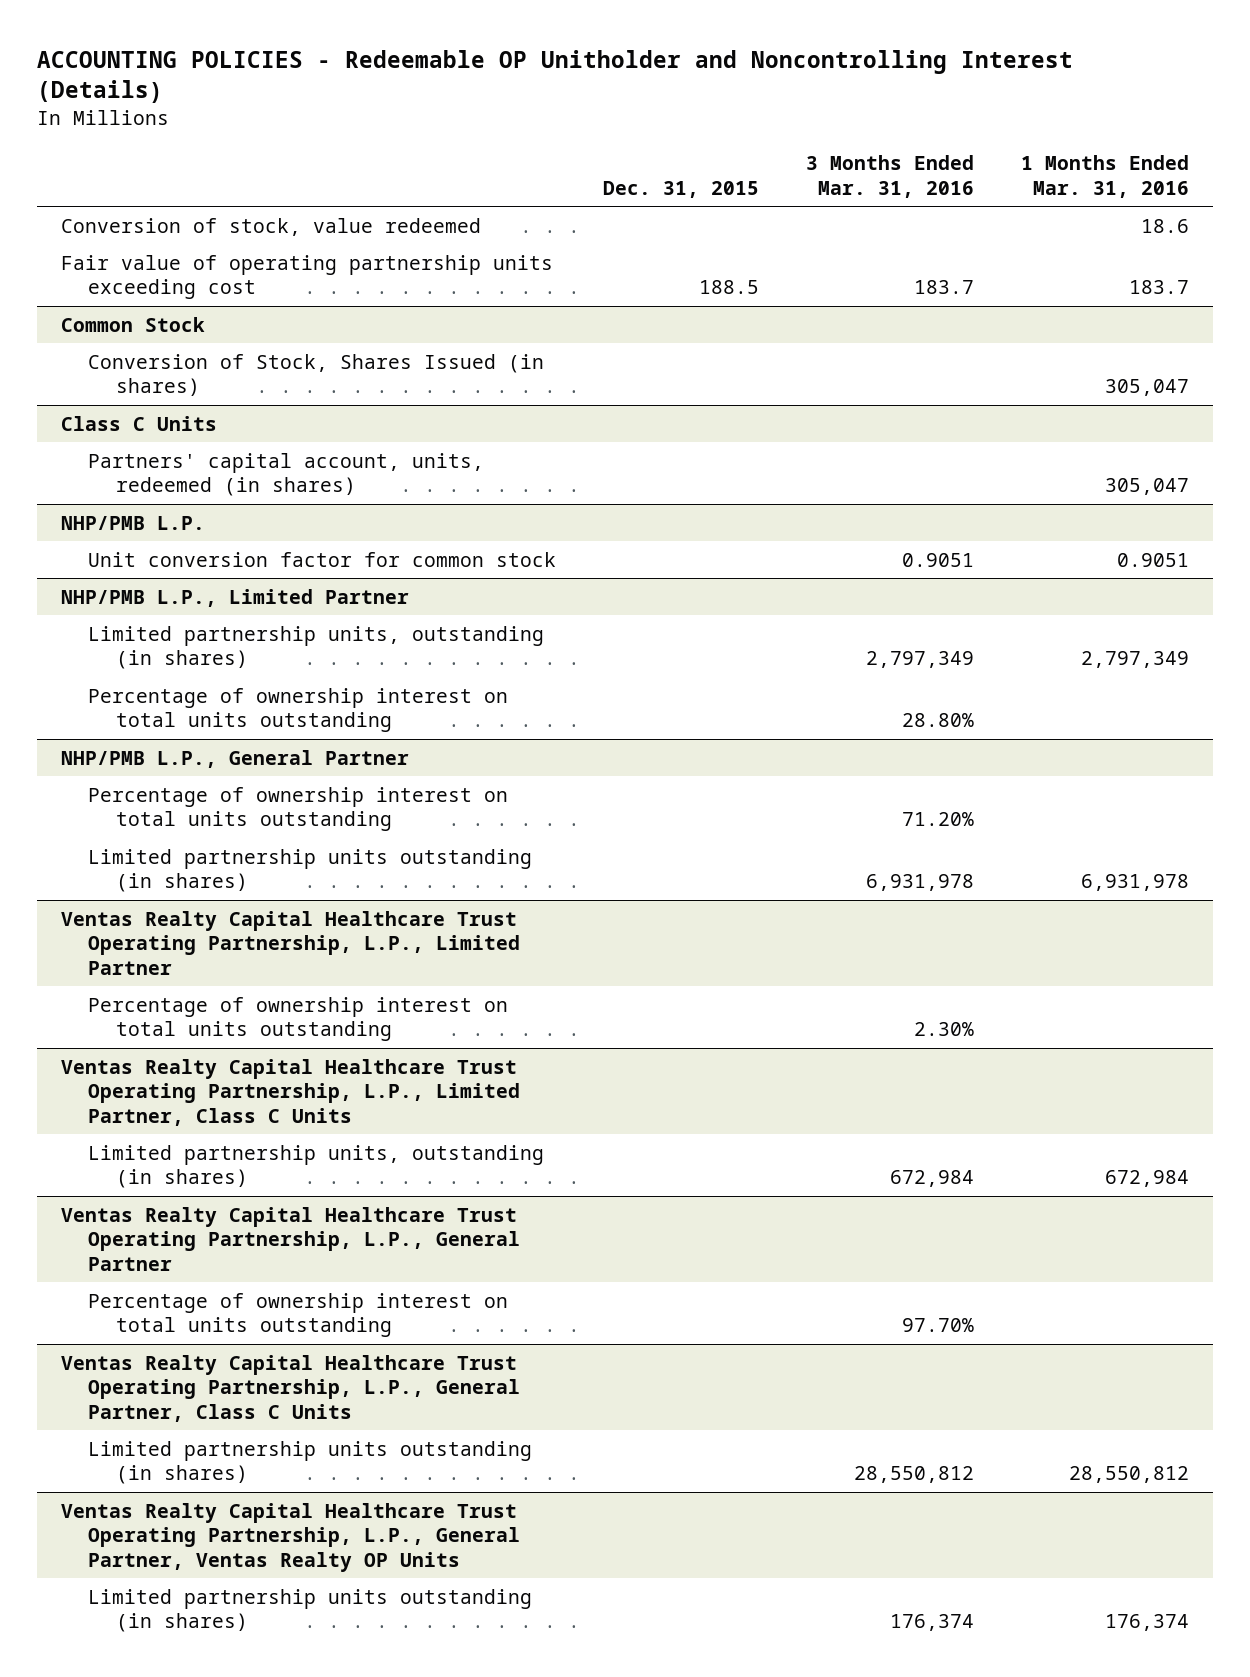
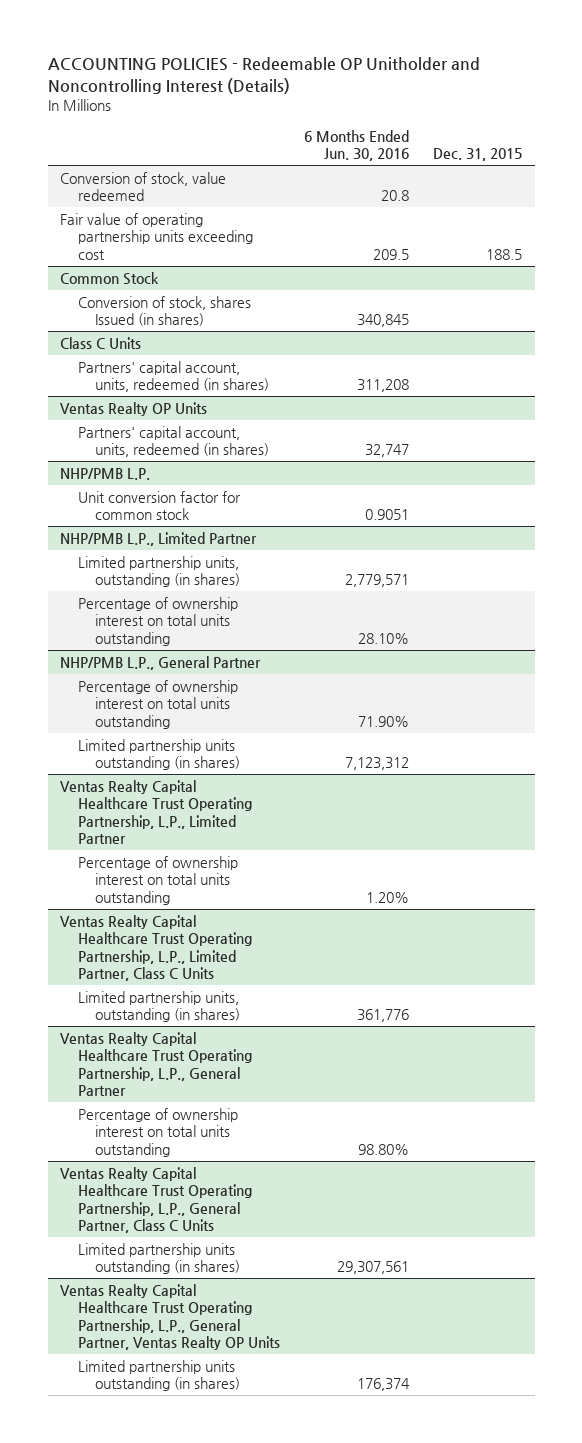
[806,155,975,198] 3 Months Ended Mar. 31, 2016 -> none
[1021,155,1190,198] 1 Months Ended Mar. 31, 2016 -> none
none -> [304,130,410,162] 6 Months Ended Jun. 30, 2016
[88,353,545,397] Conversion of Stock, Shares Issued (in shares) -> [77,295,251,327] Conversion of stock, shares Issued (in shares)
none -> [59,401,207,416] Ventas Realty OP Units
none -> [77,425,270,458] Partners' capital account, units, redeemed (in shares)

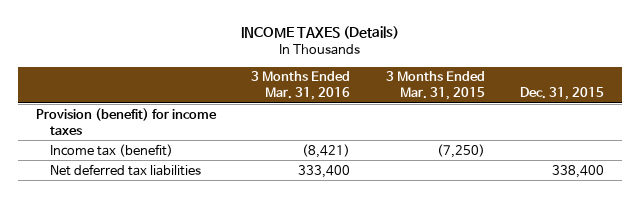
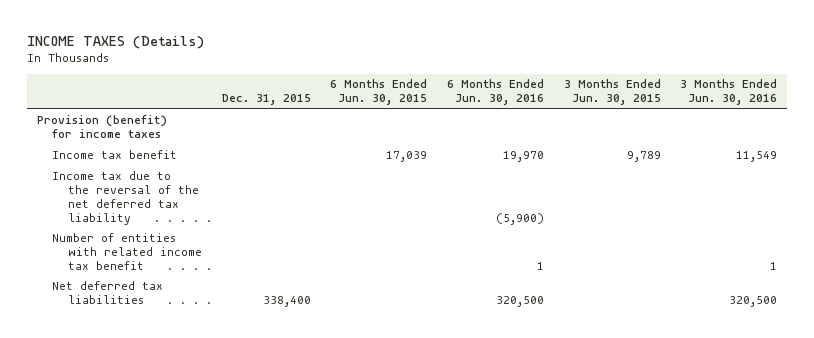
[251,71,351,101] 3 Months Ended Mar. 31, 2016 -> none
[385,71,485,101] 3 Months Ended Mar. 31, 2015 -> none
none -> [330,79,428,106] 6 Months Ended Jun. 30, 2015
none -> [446,79,544,106] 6 Months Ended Jun. 30, 2016
none -> [563,79,661,106] 3 Months Ended Jun. 30, 2015
none -> [680,79,778,106] 3 Months Ended Jun. 30, 2016
[49,143,173,157] Income tax (benefit) -> [52,150,178,160] Income tax benefit
none -> [52,171,199,225] Income tax due to the reversal of the net deferred tax liability
none -> [52,233,202,271] Number of entities with related income tax benefit

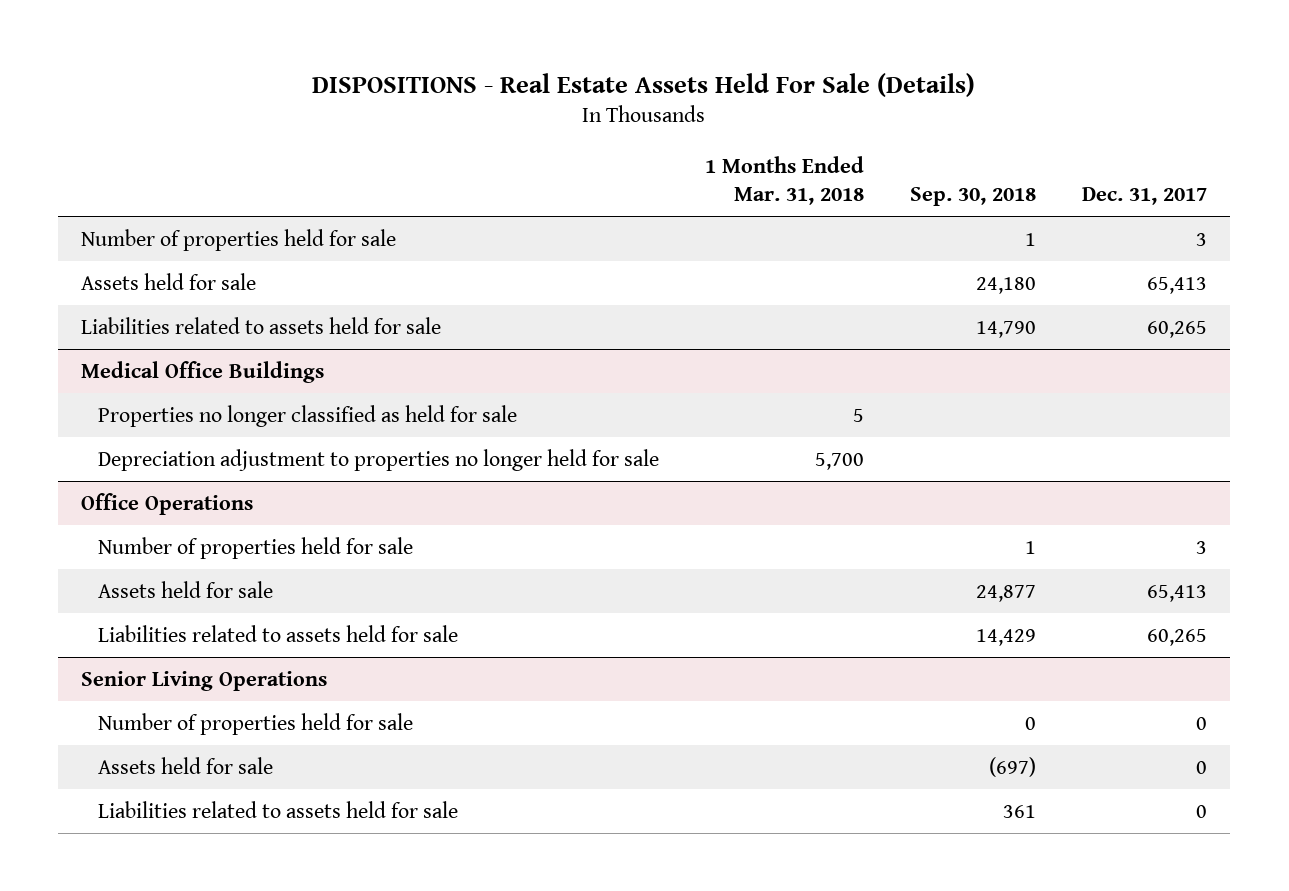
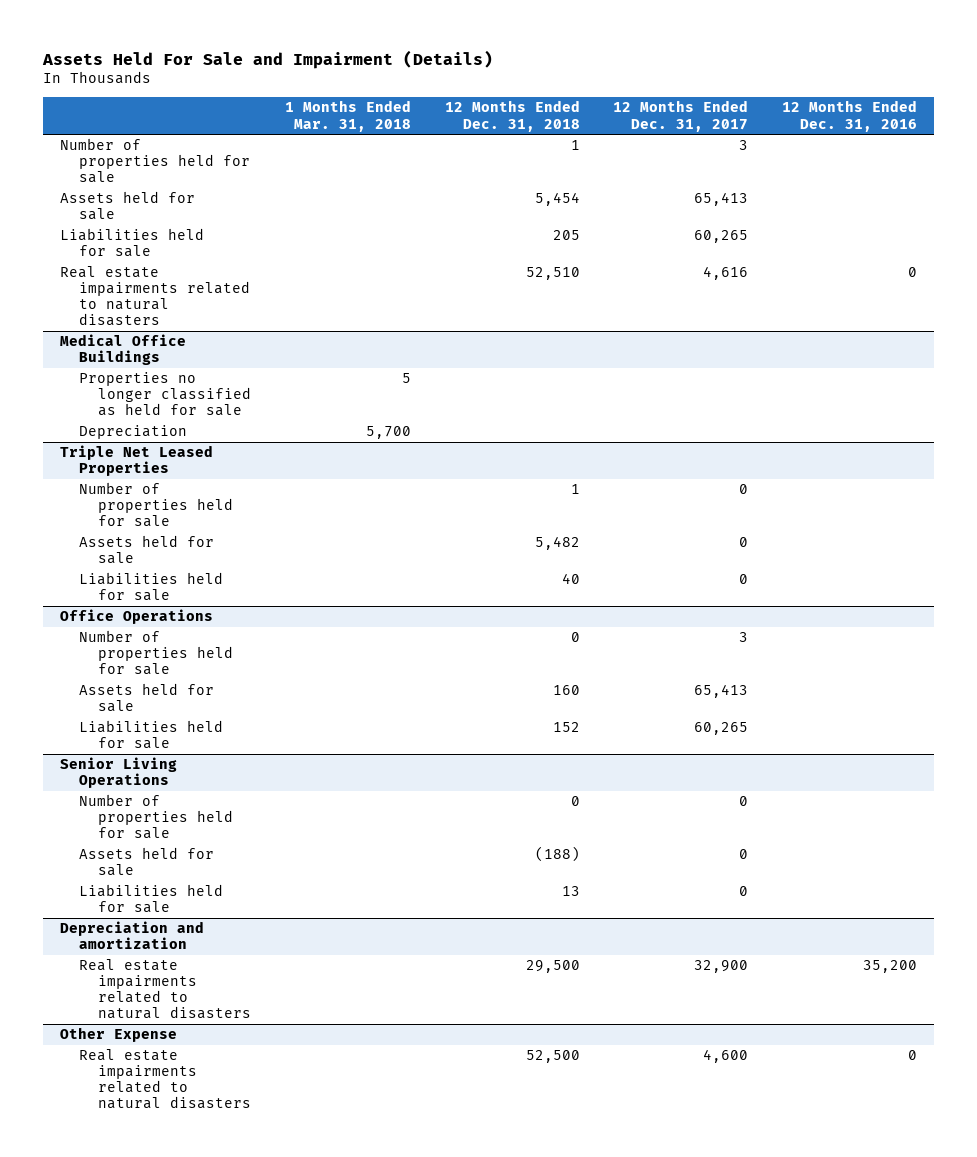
[312,72,976,97] DISPOSITIONS - Real Estate Assets Held For Sale (Details) -> [42,49,494,69] Assets Held For Sale and Impairment (Details)
[910,187,1037,207] Sep. 30, 2018 -> none
[1082,187,1208,206] Dec. 31, 2017 -> none
none -> [444,100,580,132] 12 Months Ended Dec. 31, 2018
none -> [613,100,749,132] 12 Months Ended Dec. 31, 2017
none -> [781,100,917,132] 12 Months Ended Dec. 31, 2016
[81,316,442,334] Liabilities related to assets held for sale -> [60,228,205,258] Liabilities held for sale
none -> [60,266,251,327] Real estate impairments related to natural disasters
[98,448,660,471] Depreciation adjustment to properties no longer held for sale -> [79,425,188,440] Depreciation
none -> [60,445,214,477] Triple Net Leased Properties
none -> [79,482,234,528] Number of properties held for sale
none -> [79,535,215,565] Assets held for sale
none -> [79,572,224,602] Liabilities held for sale
[98,624,459,642] Liabilities related to assets held for sale -> [79,720,224,750] Liabilities held for sale
[98,800,459,818] Liabilities related to assets held for sale -> [79,884,224,914] Liabilities held for sale
none -> [60,921,205,950] Depreciation and amortization
none -> [79,959,252,1020] Real estate impairments related to natural disasters
none -> [60,1027,178,1043] Other Expense
none -> [79,1049,252,1110] Real estate impairments related to natural disasters

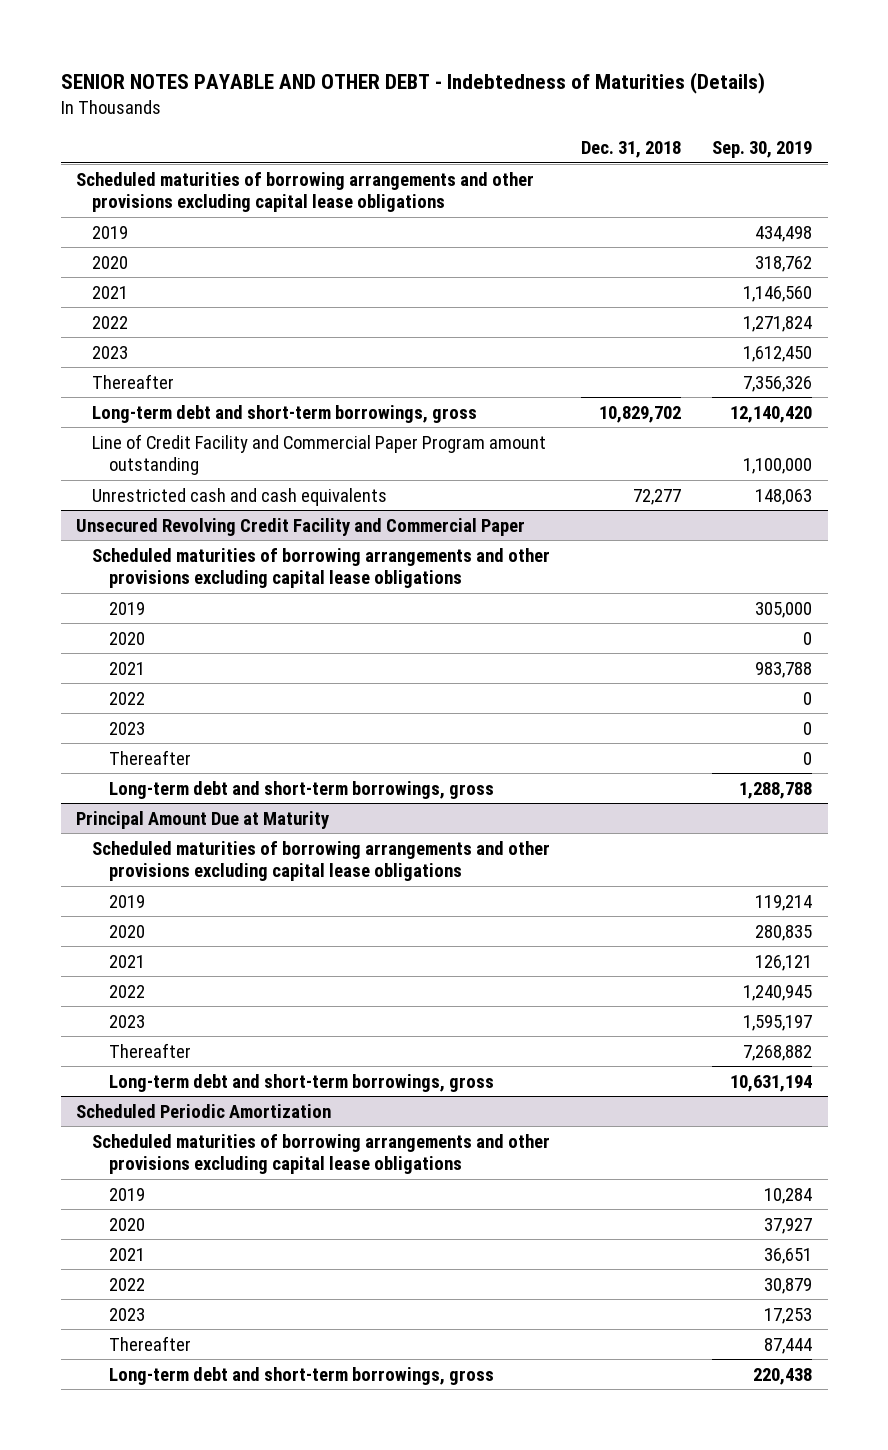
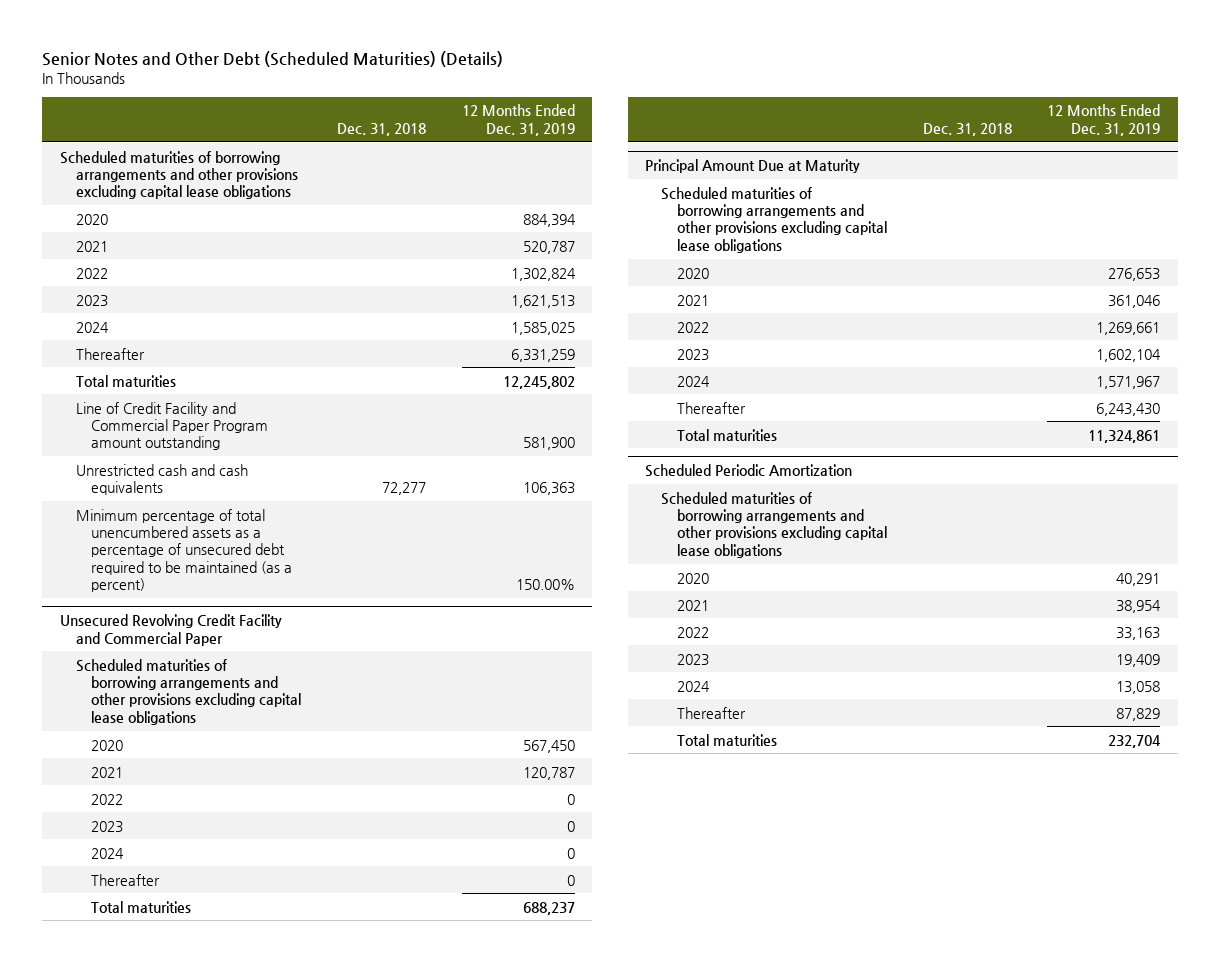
[60,72,765,95] SENIOR NOTES PAYABLE AND OTHER DEBT - Indebtedness of Maturities (Details) -> [41,50,503,67] Senior Notes and Other Debt (Scheduled Maturities) (Details)
[712,141,813,159] Sep. 30, 2019 -> none
none -> [461,104,575,136] 12 Months Ended Dec. 31, 2019
[92,225,129,239] 2019 -> none
none -> [75,321,109,333] 2024
[92,404,478,423] Long-term debt and short-term borrowings, gross -> none
none -> [75,374,176,387] Total maturities
none -> [75,508,293,593] Minimum percentage of total unencumbered assets as a percentage of unsecured debt required to be maintained (as a percent)
[108,601,145,615] 2019 -> none
none -> [91,847,125,859] 2024
[108,780,494,799] Long-term debt and short-term borrowings, gross -> none
none -> [91,900,192,913] Total maturities
[108,894,145,908] 2019 -> none
none -> [677,375,711,387] 2024
[108,1073,494,1092] Long-term debt and short-term borrowings, gross -> none
none -> [677,428,778,441] Total maturities
[108,1187,145,1201] 2019 -> none
none -> [677,680,711,692] 2024
[108,1366,494,1385] Long-term debt and short-term borrowings, gross -> none
none -> [677,733,778,746] Total maturities

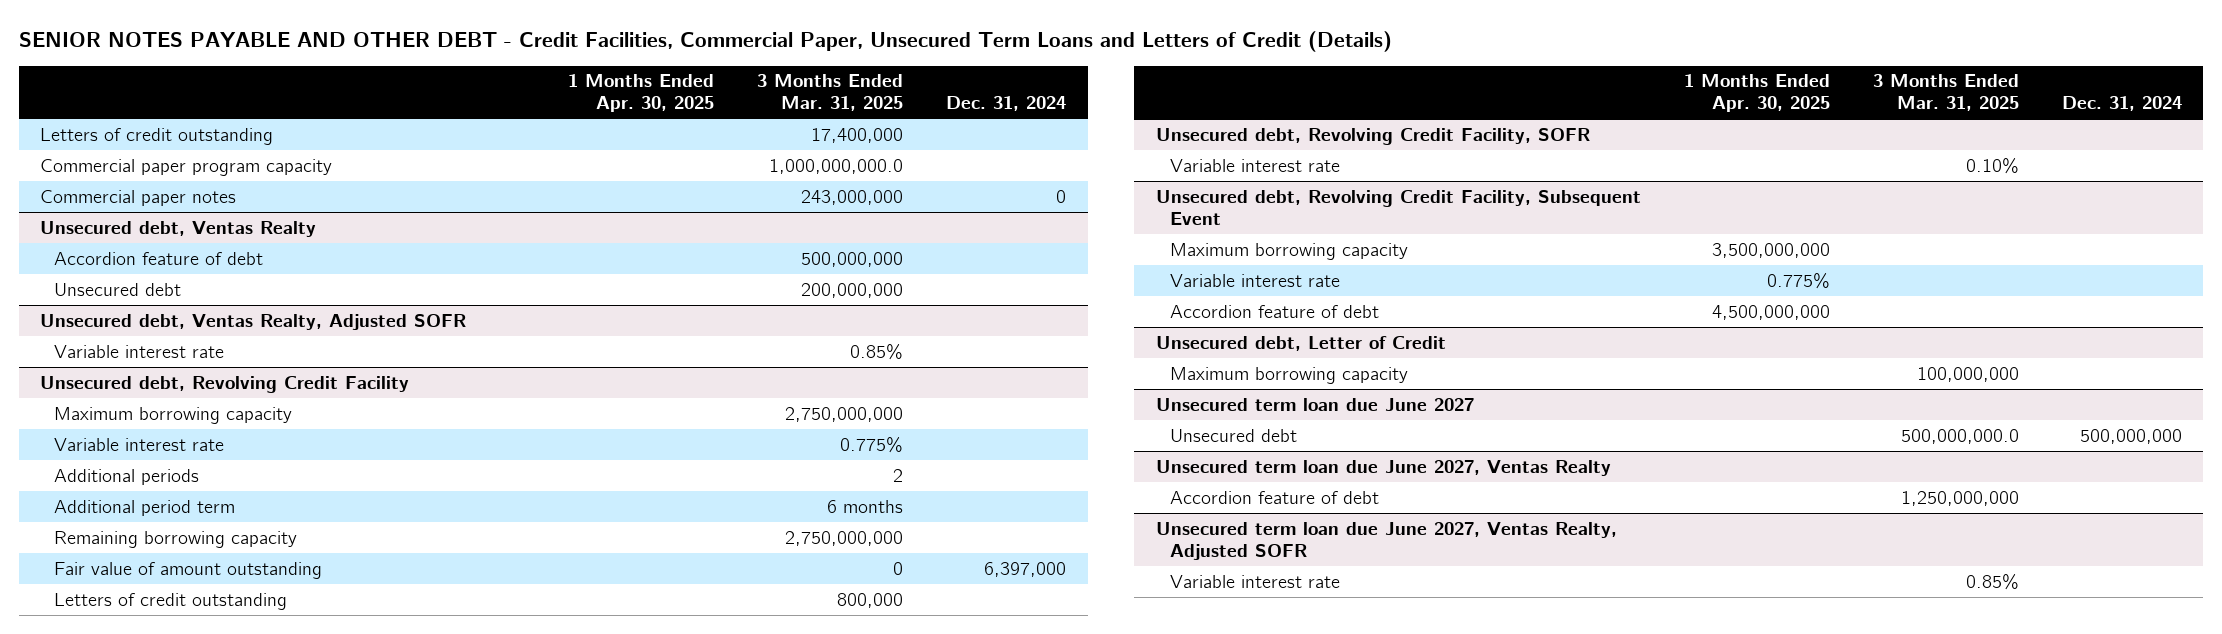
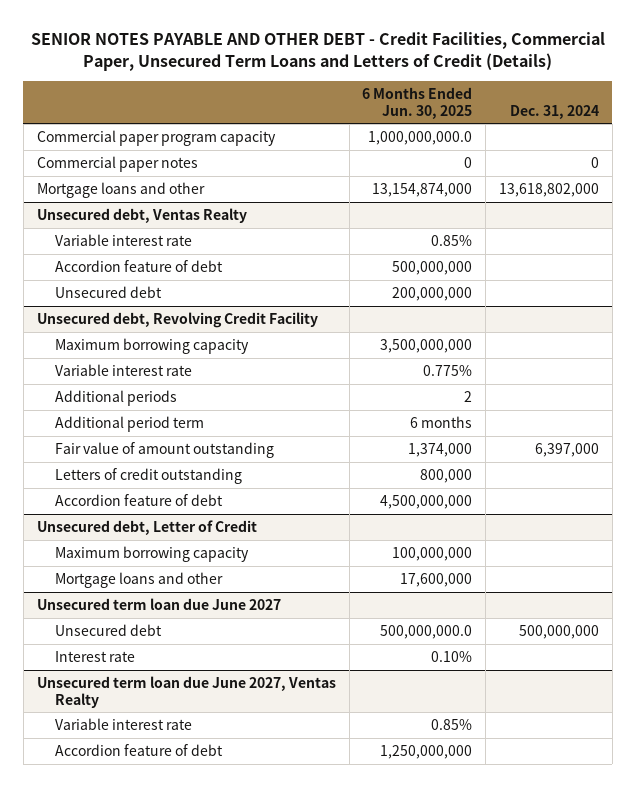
[568,74,715,113] 1 Months Ended Apr. 30, 2025 -> none
[757,74,904,112] 3 Months Ended Mar. 31, 2025 -> none
none -> [362,87,473,119] 6 Months Ended Jun. 30, 2025
[40,127,274,145] Letters of credit outstanding -> none
none -> [36,181,205,198] Mortgage loans and other
none -> [55,233,193,246] Variable interest rate
[40,313,467,330] Unsecured debt, Ventas Realty, Adjusted SOFR -> none
[54,344,225,358] Variable interest rate -> none
[54,530,298,548] Remaining borrowing capacity -> none
[1155,127,1590,145] Unsecured debt, Revolving Credit Facility, SOFR -> none
[1169,158,1340,172] Variable interest rate -> none
[1155,189,1641,225] Unsecured debt, Revolving Credit Facility, Subsequent Event -> none
[1169,242,1408,260] Maximum borrowing capacity -> none
[1169,273,1340,287] Variable interest rate -> none
[1169,304,1379,318] Accordion feature of debt -> none
none -> [55,493,224,506] Accordion feature of debt
none -> [55,571,224,588] Mortgage loans and other
none -> [55,650,136,662] Interest rate
none -> [55,717,193,730] Variable interest rate
[1155,521,1617,560] Unsecured term loan due June 2027, Ventas Realty, Adjusted SOFR -> none
[1169,574,1340,588] Variable interest rate -> none

